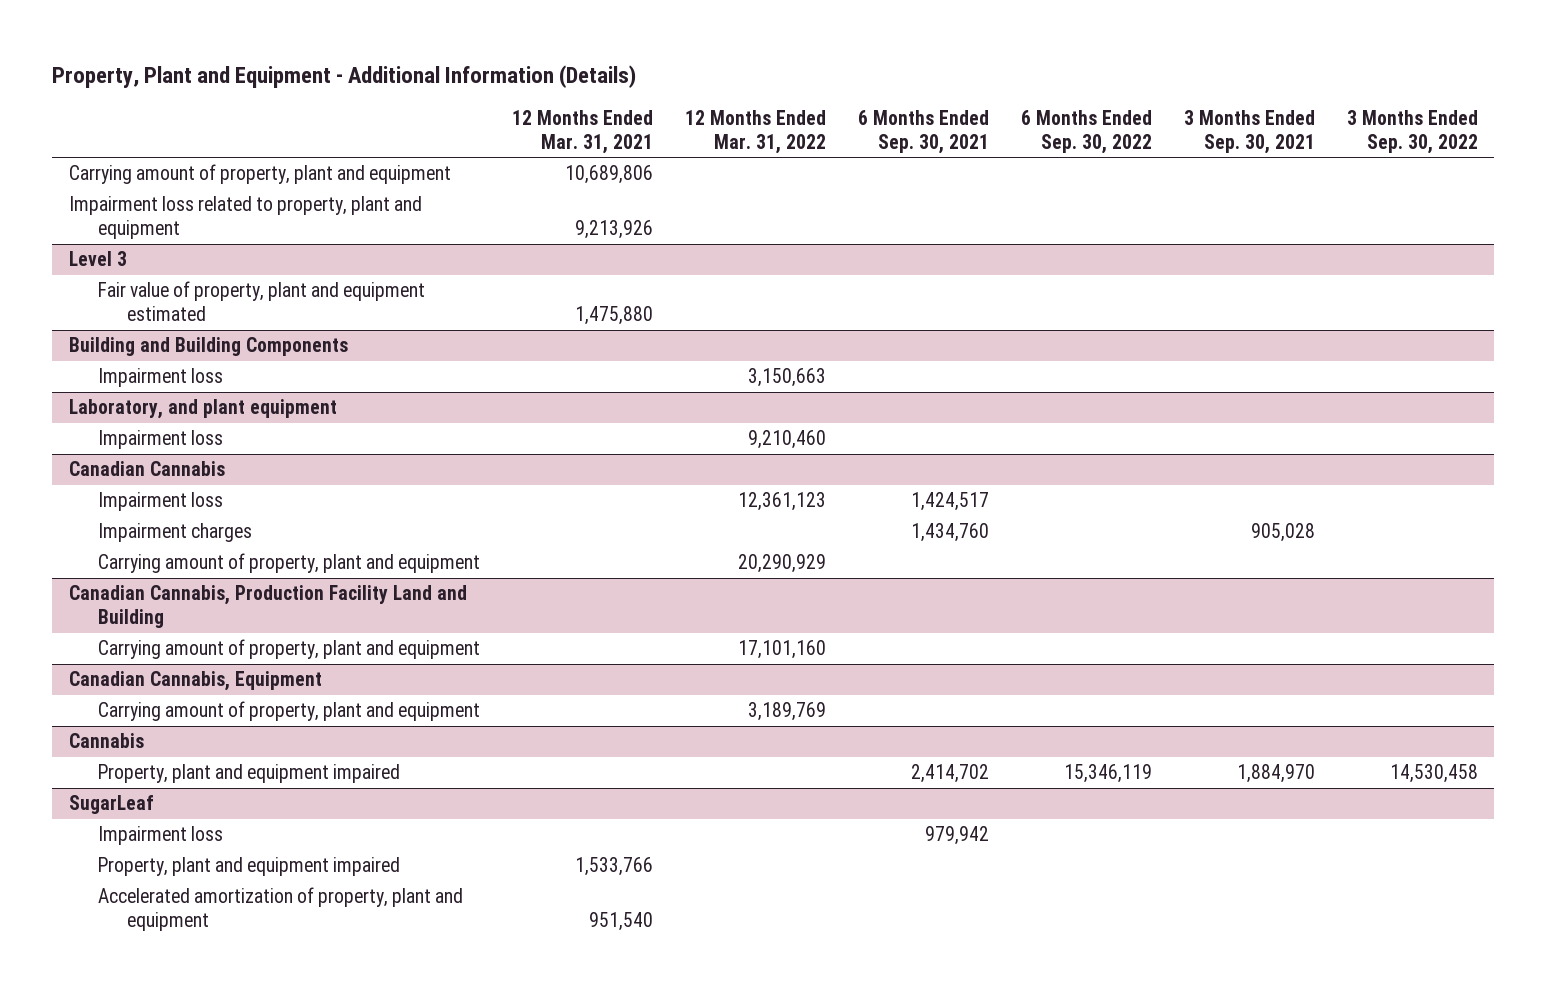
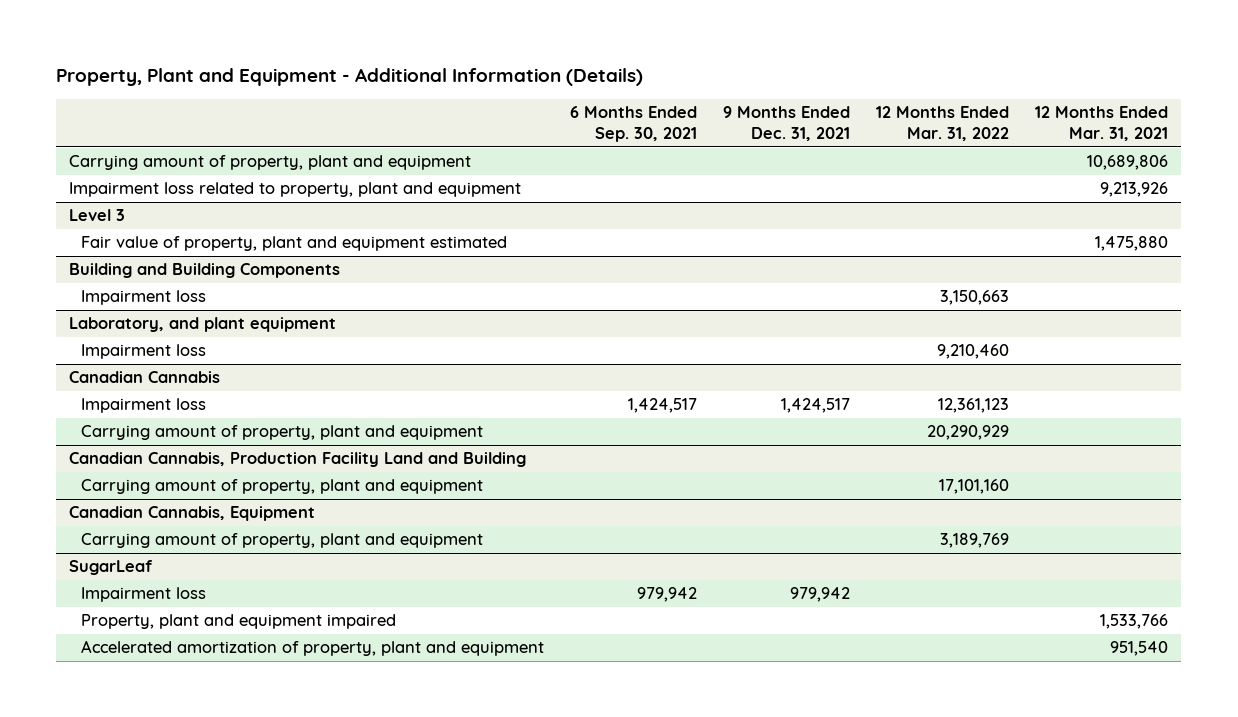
[1020,109,1152,154] 6 Months Ended Sep. 30, 2022 -> none
[1184,109,1316,154] 3 Months Ended Sep. 30, 2021 -> none
[1347,109,1479,154] 3 Months Ended Sep. 30, 2022 -> none
none -> [723,106,851,142] 9 Months Ended Dec. 31, 2021
[97,523,252,543] Impairment charges -> none
[68,733,144,749] Cannabis -> none
[97,764,400,784] Property, plant and equipment impaired -> none

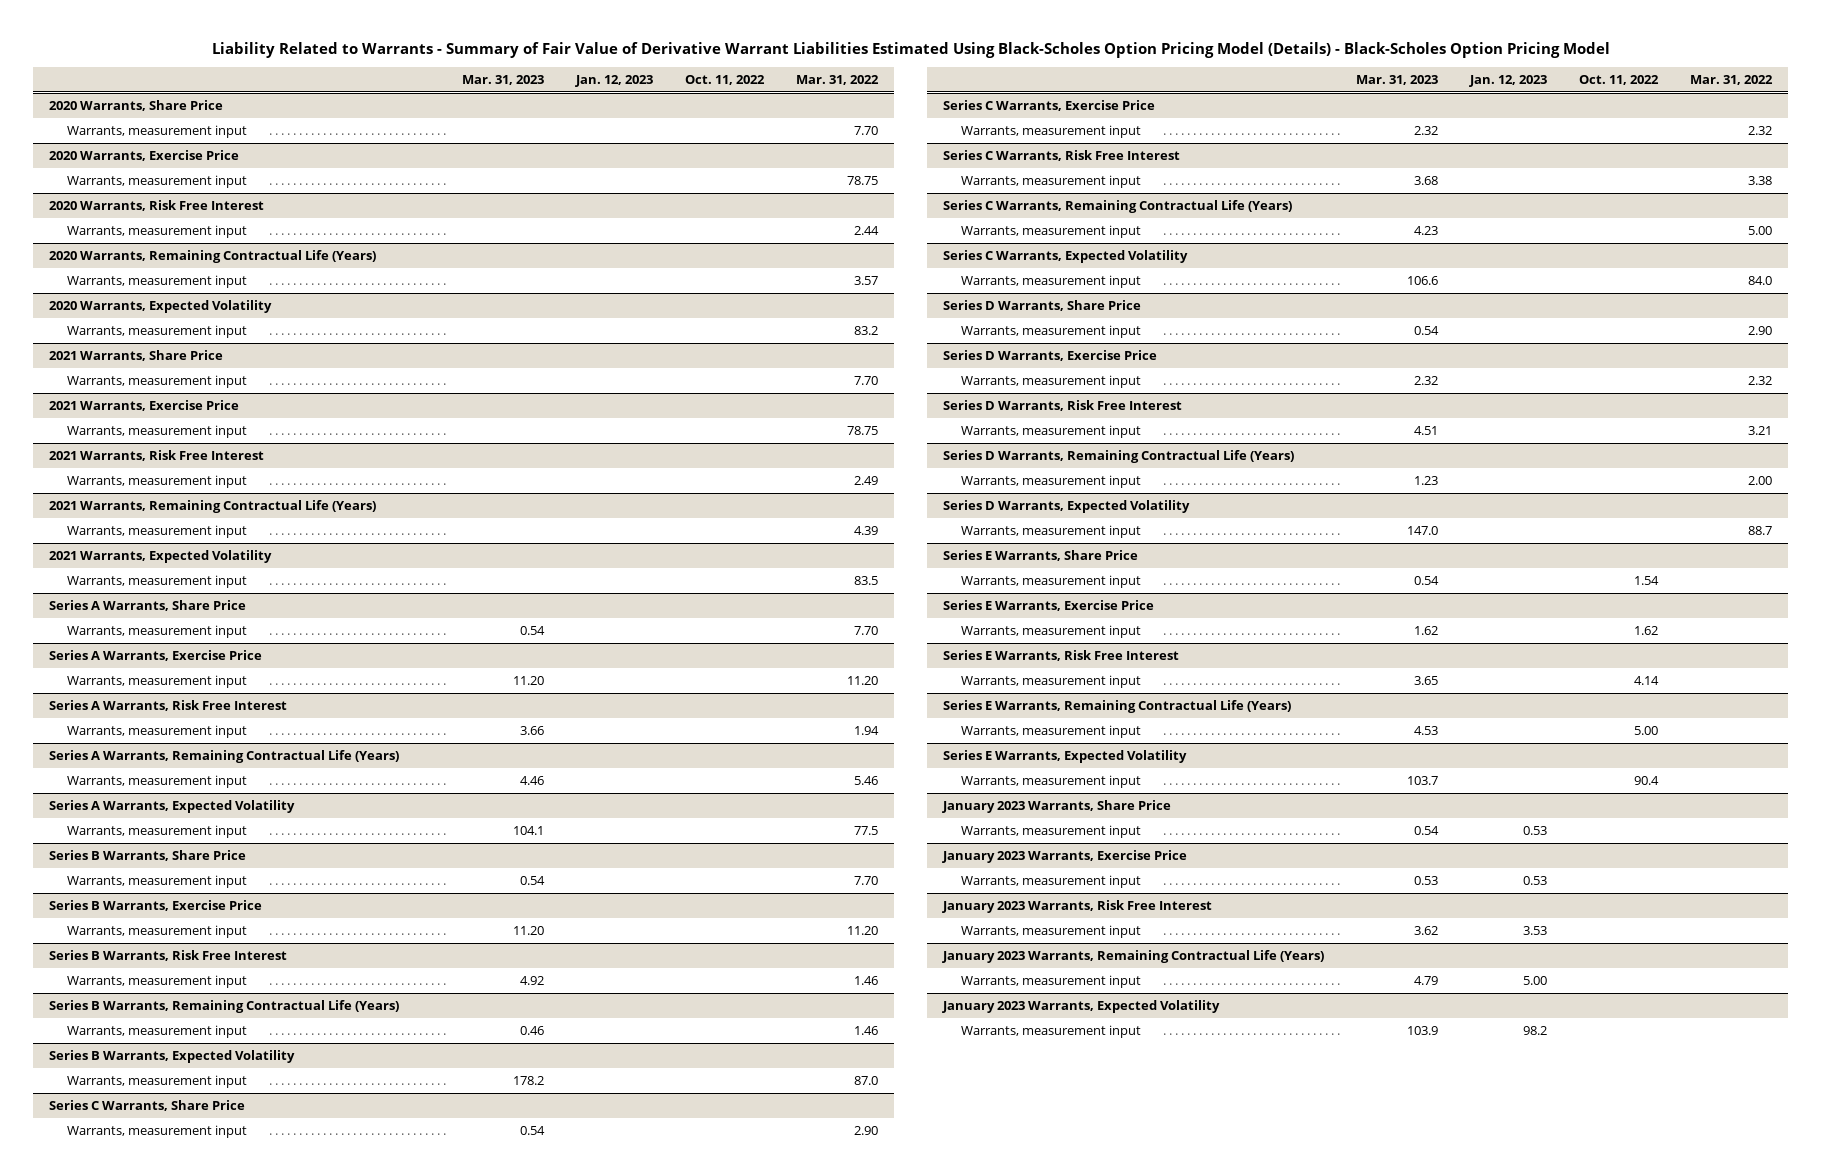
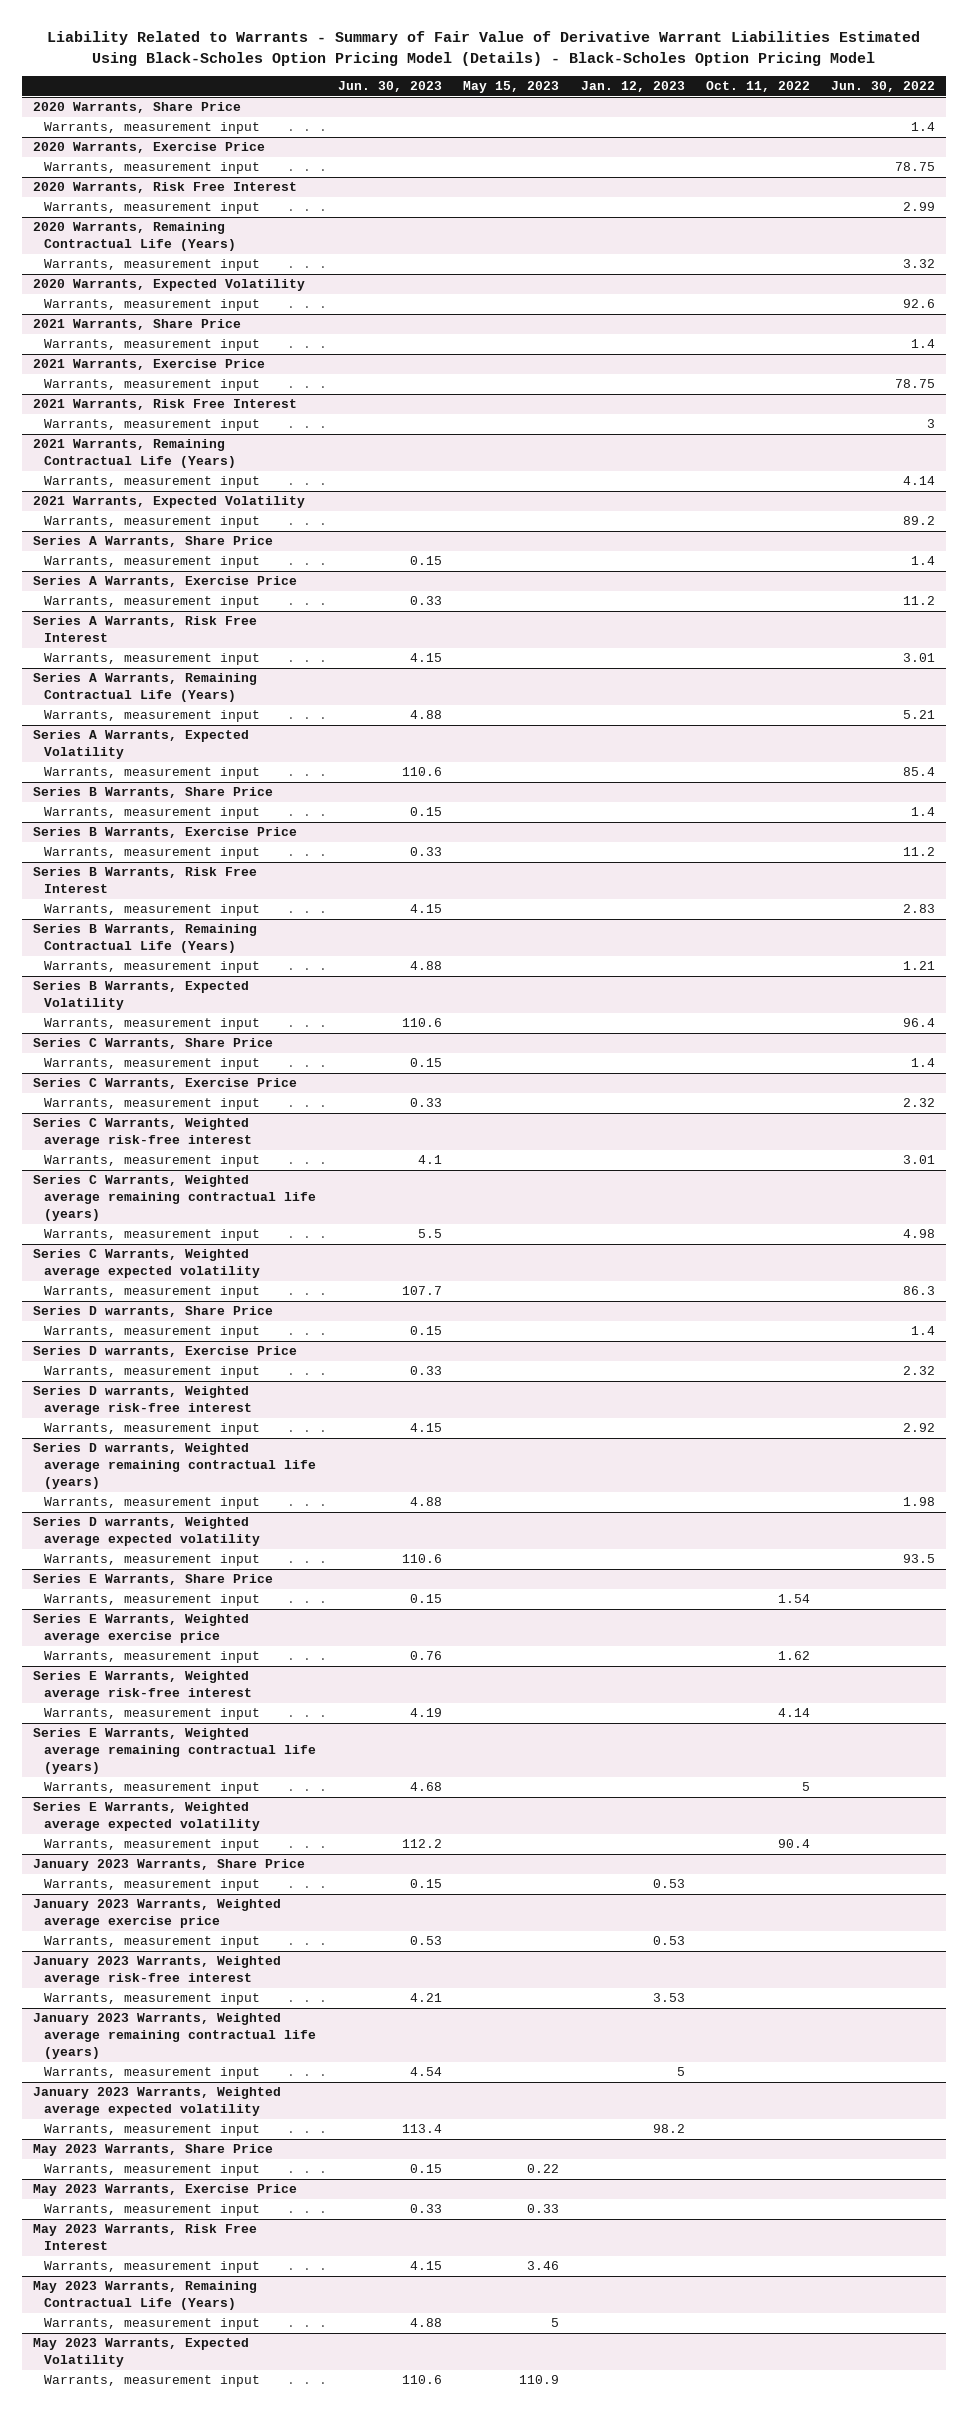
[462,74,545,85] Mar. 31, 2023 -> none
[796,74,880,85] Mar. 31, 2022 -> none
none -> [337,81,442,93] Jun. 30, 2023
none -> [463,81,560,94] May 15, 2023
none -> [831,81,936,93] Jun. 30, 2022
[943,150,1181,162] Series C Warrants, Risk Free Interest -> [32,1118,253,1148] Series C Warrants, Weighted average risk-free interest
[943,200,1293,214] Series C Warrants, Remaining Contractual Life (Years) -> [32,1175,317,1221] Series C Warrants, Weighted average remaining contractual life (years)
[943,250,1189,264] Series C Warrants, Expected Volatility -> [32,1249,261,1279] Series C Warrants, Weighted average expected volatility
[943,300,1142,312] Series D Warrants, Share Price -> [32,1306,273,1318] Series D warrants, Share Price
[943,350,1158,362] Series D Warrants, Exercise Price -> [32,1346,297,1358] Series D warrants, Exercise Price
[943,400,1183,412] Series D Warrants, Risk Free Interest -> [32,1386,253,1416] Series D warrants, Weighted average risk-free interest
[943,450,1295,464] Series D Warrants, Remaining Contractual Life (Years) -> [32,1443,317,1489] Series D warrants, Weighted average remaining contractual life (years)
[943,500,1191,514] Series D Warrants, Expected Volatility -> [32,1517,261,1547] Series D warrants, Weighted average expected volatility
[943,600,1155,612] Series E Warrants, Exercise Price -> [32,1614,249,1644] Series E Warrants, Weighted average exercise price
[943,650,1180,662] Series E Warrants, Risk Free Interest -> [32,1671,253,1701] Series E Warrants, Weighted average risk-free interest
[943,700,1292,714] Series E Warrants, Remaining Contractual Life (Years) -> [32,1728,317,1774] Series E Warrants, Weighted average remaining contractual life (years)
[1634,726,1659,736] 5.00 -> [801,1782,810,1792] 5
[943,750,1188,764] Series E Warrants, Expected Volatility -> [32,1802,261,1832] Series E Warrants, Weighted average expected volatility
[942,850,1188,864] January 2023 Warrants, Exercise Price -> [32,1899,281,1929] January 2023 Warrants, Weighted average exercise price
[942,900,1213,914] January 2023 Warrants, Risk Free Interest -> [32,1956,281,1986] January 2023 Warrants, Weighted average risk-free interest
[942,950,1325,964] January 2023 Warrants, Remaining Contractual Life (Years) -> [32,2013,317,2059] January 2023 Warrants, Weighted average remaining contractual life (years)
[1523,976,1548,986] 5.00 -> [676,2067,685,2077] 5
[942,1000,1221,1014] January 2023 Warrants, Expected Volatility -> [32,2087,281,2117] January 2023 Warrants, Weighted average expected volatility
none -> [32,2144,273,2157] May 2023 Warrants, Share Price
none -> [44,2164,261,2177] Warrants, measurement input
none -> [32,2184,297,2197] May 2023 Warrants, Exercise Price
none -> [44,2204,261,2217] Warrants, measurement input
none -> [32,2224,257,2251] May 2023 Warrants, Risk Free Interest
none -> [44,2261,261,2274] Warrants, measurement input
none -> [32,2281,257,2311] May 2023 Warrants, Remaining Contractual Life (Years)
none -> [44,2318,261,2331] Warrants, measurement input
none -> [32,2338,249,2368] May 2023 Warrants, Expected Volatility
none -> [44,2375,261,2388] Warrants, measurement input

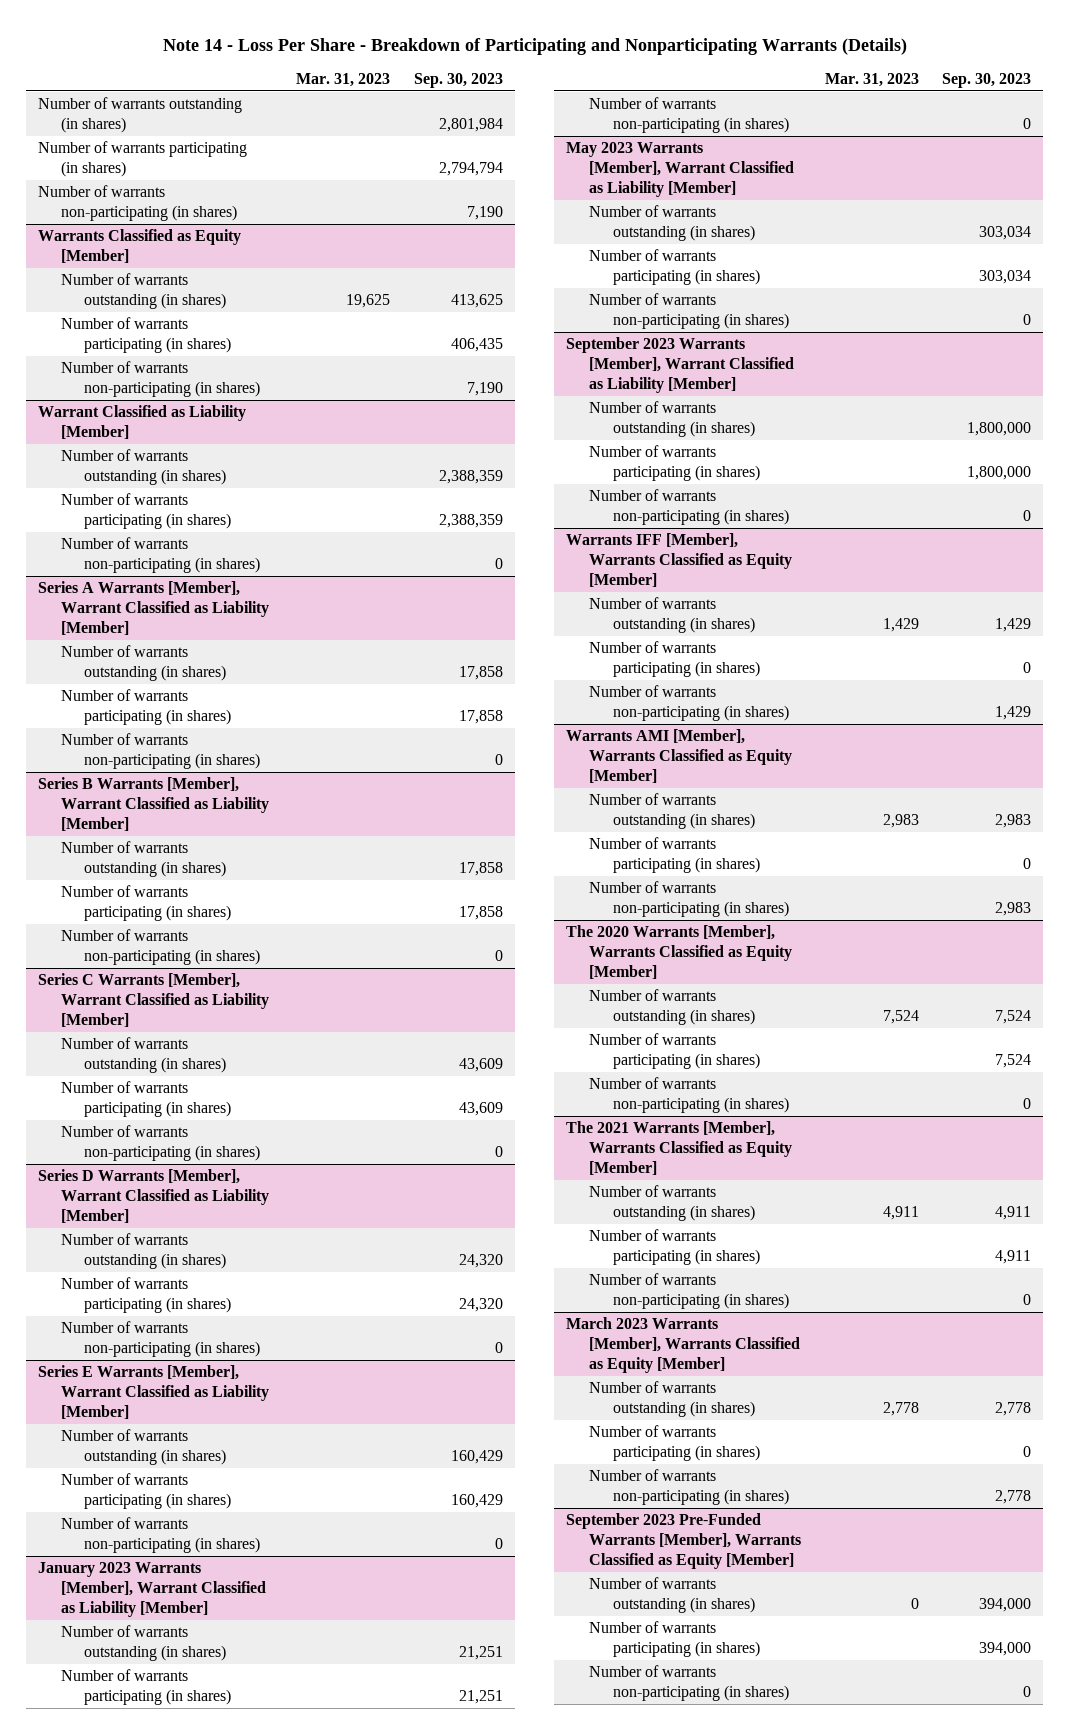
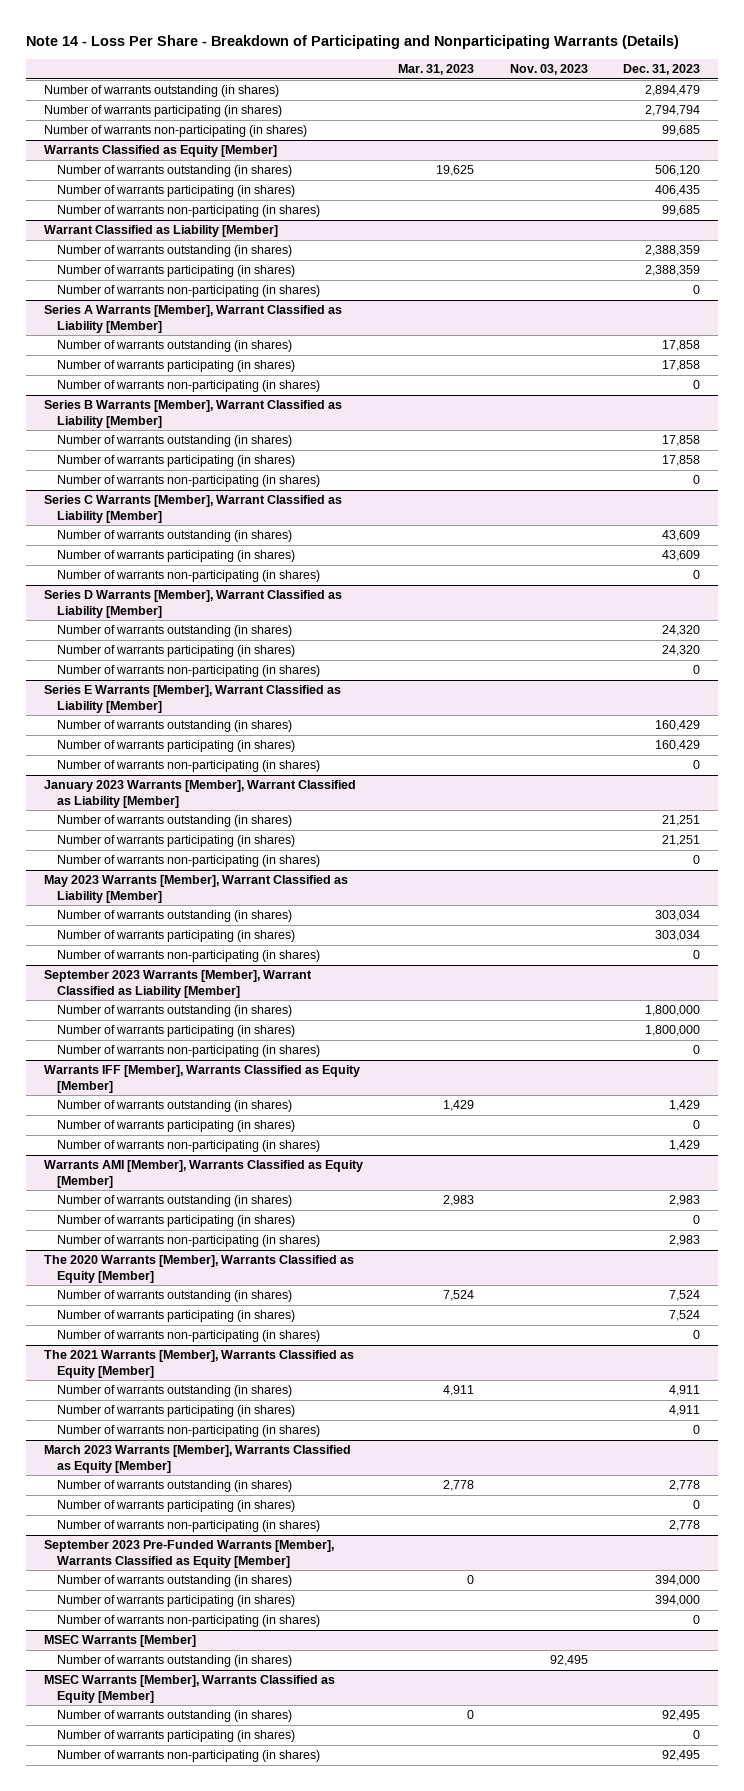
[414,72,504,88] Sep. 30, 2023 -> none
none -> [509,64,588,76] Nov. 03, 2023
none -> [623,64,701,76] Dec. 31, 2023
none -> [44,1635,197,1648] MSEC Warrants [Member]
none -> [56,1655,292,1668] Number of warrants outstanding (in shares)
none -> [44,1675,336,1703] MSEC Warrants [Member], Warrants Classified as Equity [Member]
none -> [56,1710,292,1723] Number of warrants outstanding (in shares)
none -> [56,1730,295,1743] Number of warrants participating (in shares)
none -> [56,1750,320,1763] Number of warrants non-participating (in shares)

